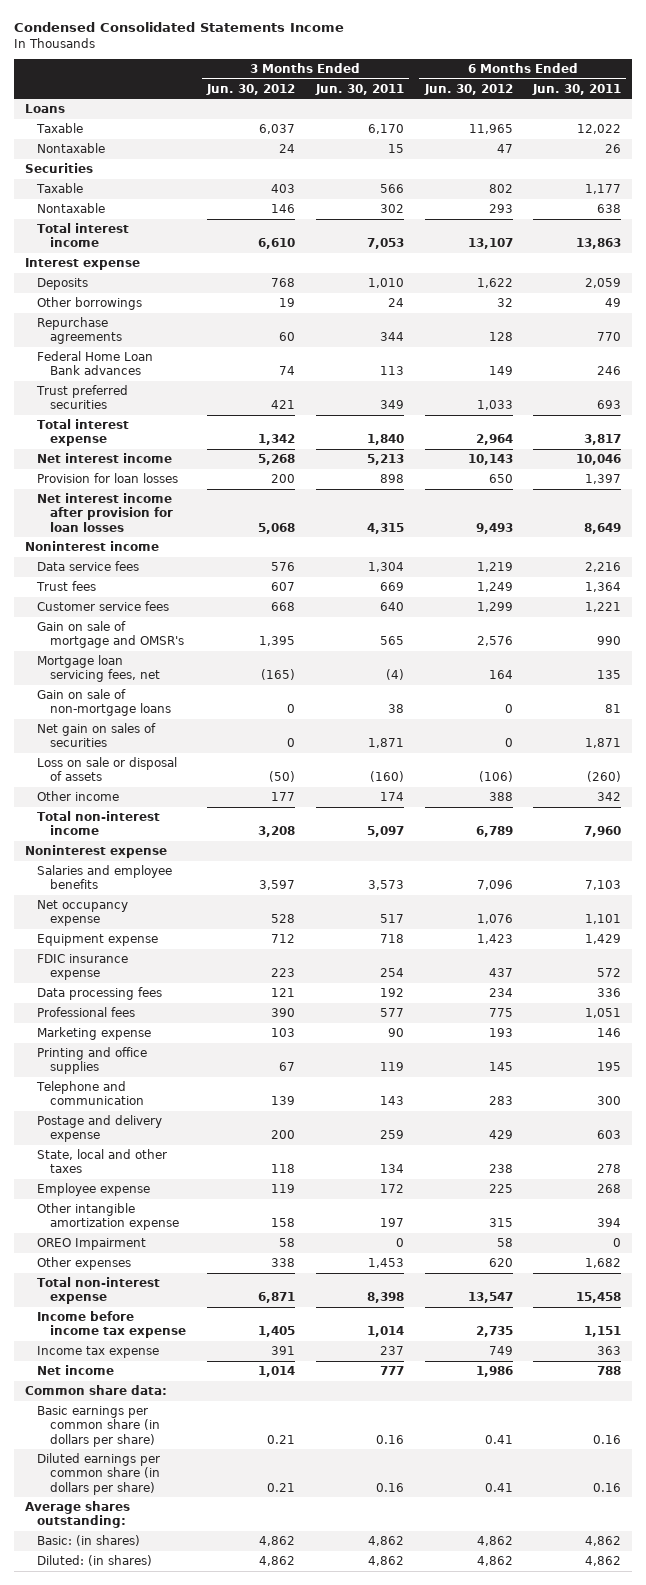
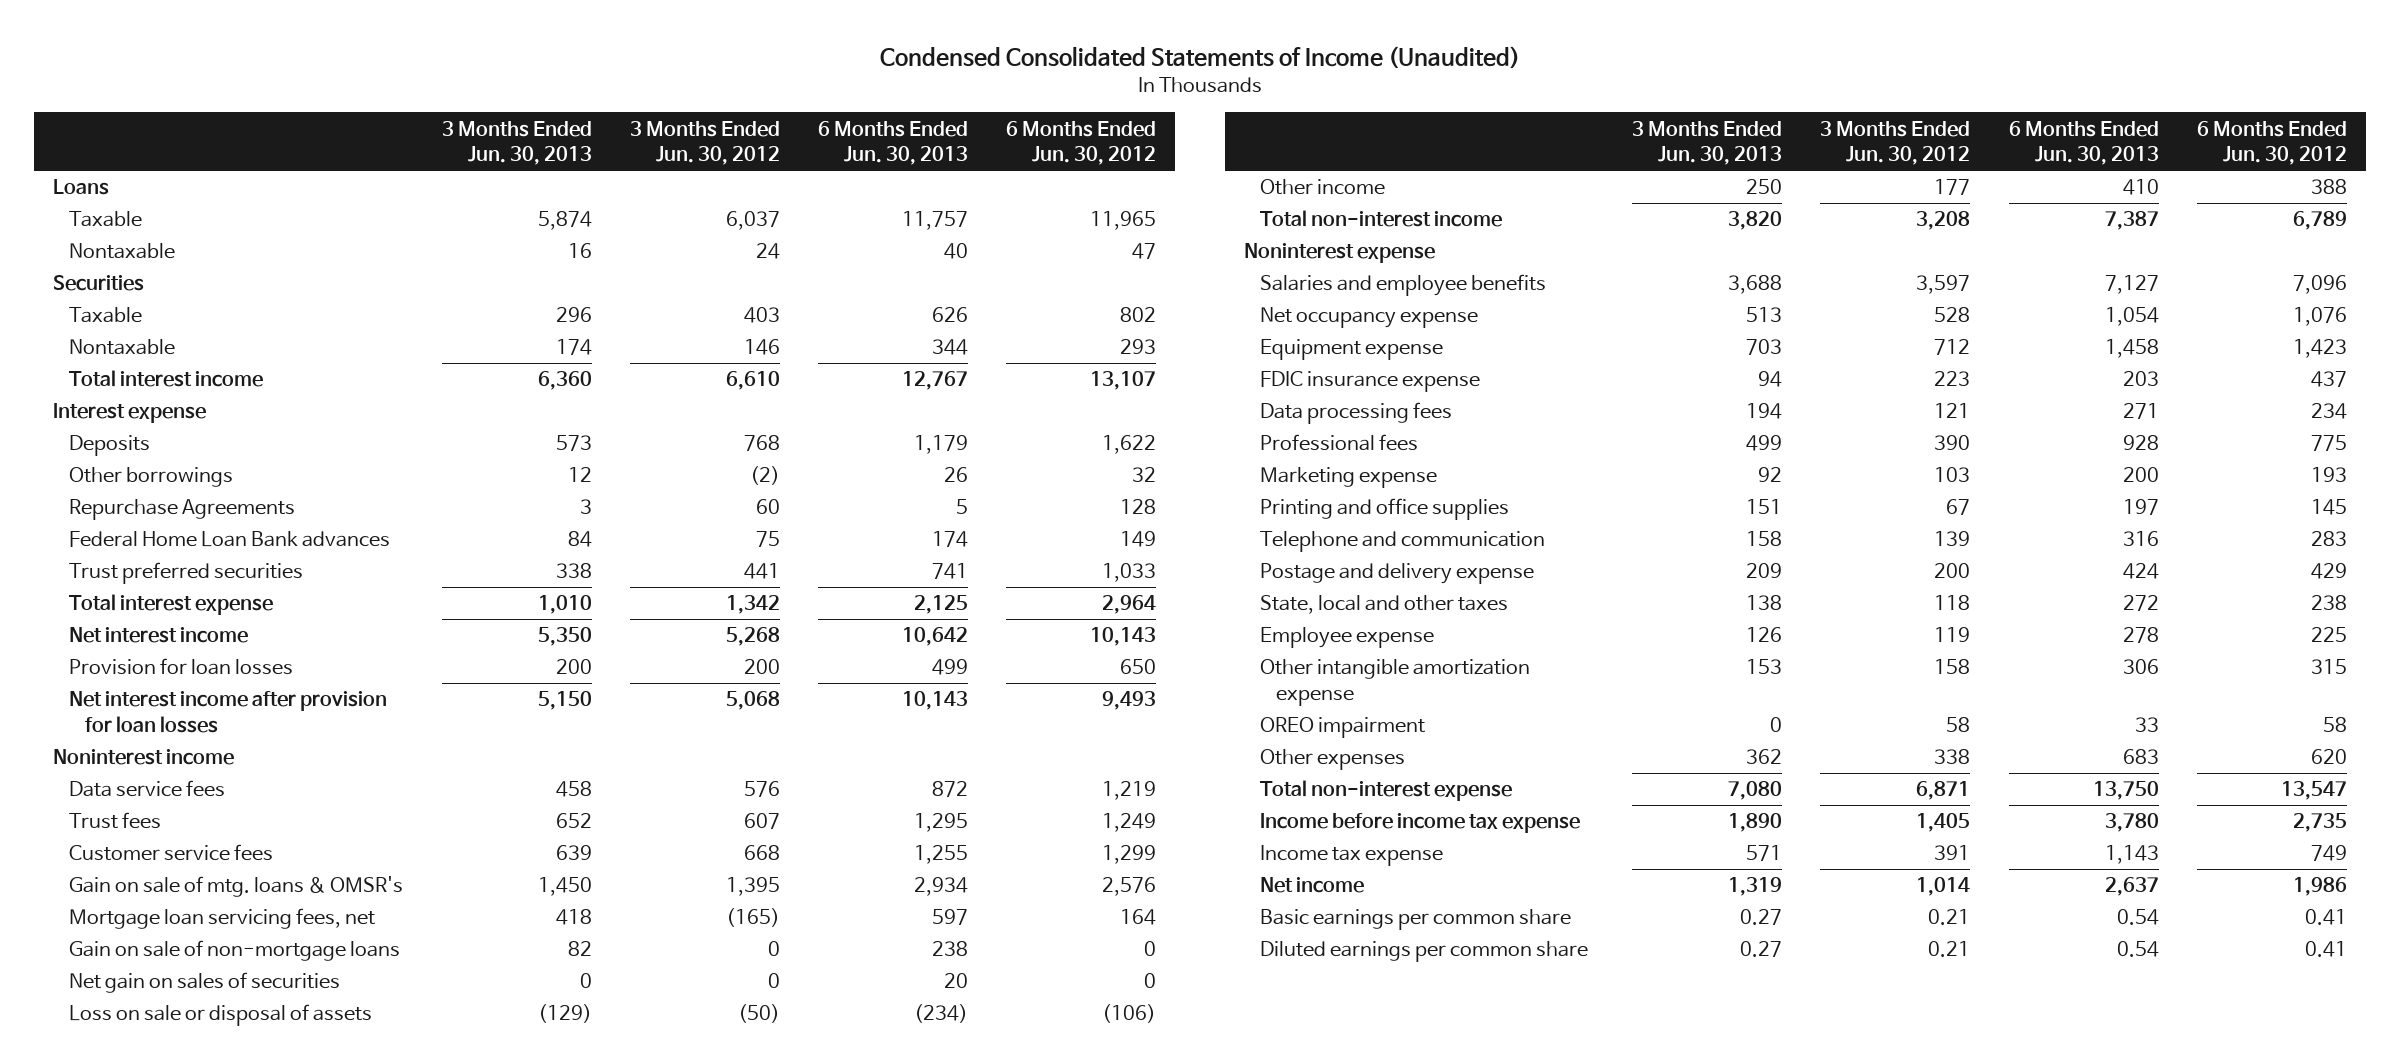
[14,22,345,33] Condensed Consolidated Statements Income -> [880,46,1521,70] Condensed Consolidated Statements of Income (Unaudited)
[314,83,404,95] Jun. 30, 2011 -> none
[532,83,622,95] Jun. 30, 2011 -> none
none -> [441,120,592,166] 3 Months Ended Jun. 30, 2013
none -> [817,120,968,166] 6 Months Ended Jun. 30, 2013
[279,297,296,307] 19 -> [749,466,780,486] (2)
[37,316,123,345] Repurchase agreements -> [69,499,296,521] Repurchase Agreements
[279,366,296,376] 74 -> [755,531,780,548] 75
[271,400,296,410] 421 -> [743,563,780,580] 441
[37,620,185,649] Gain on sale of mortgage and OMSR's -> [69,876,404,898] Gain on sale of mtg. loans & OMSR's
[37,1237,147,1250] OREO Impairment -> [1260,717,1426,739] OREO impairment
[24,1384,167,1395] Common share data: -> none
[24,1500,130,1529] Average shares outstanding: -> none
[37,1534,141,1546] Basic: (in shares) -> none
[37,1554,153,1566] Diluted: (in shares) -> none
[37,1405,161,1447] Basic earnings per common share (in dollars per share) -> [1260,909,1572,931] Basic earnings per common share
[37,1452,161,1495] Diluted earnings per common share (in dollars per share) -> [1260,941,1589,963] Diluted earnings per common share

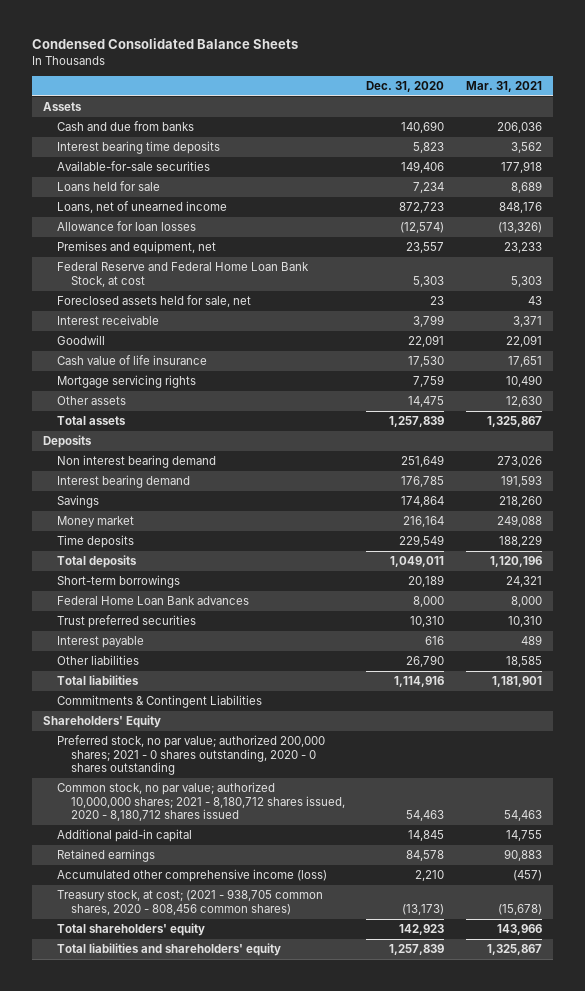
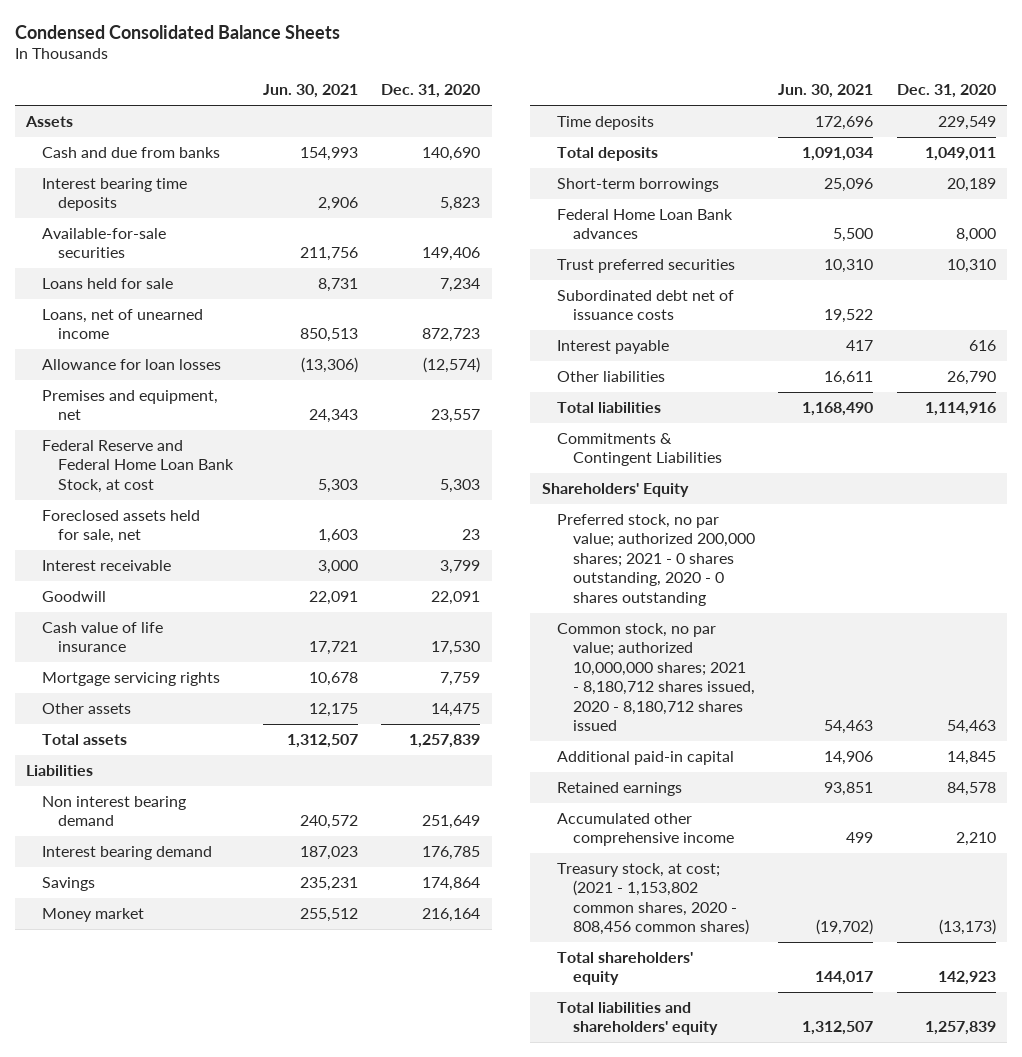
[466,80,543,92] Mar. 31, 2021 -> none
none -> [262,84,358,99] Jun. 30, 2021
[42,435,92,449] Deposits -> none
none -> [26,764,94,776] Liabilities
none -> [557,289,735,321] Subordinated debt net of issuance costs
[56,869,327,883] Accumulated other comprehensive income (loss) -> [557,812,735,847] Accumulated other comprehensive income
[56,889,323,915] Treasury stock, at cost; (2021 - 938,705 common shares, 2020 - 808,456 common shares) -> [557,862,750,936] Treasury stock, at cost; (2021 - 1,153,802 common shares, 2020 - 808,456 common shares)

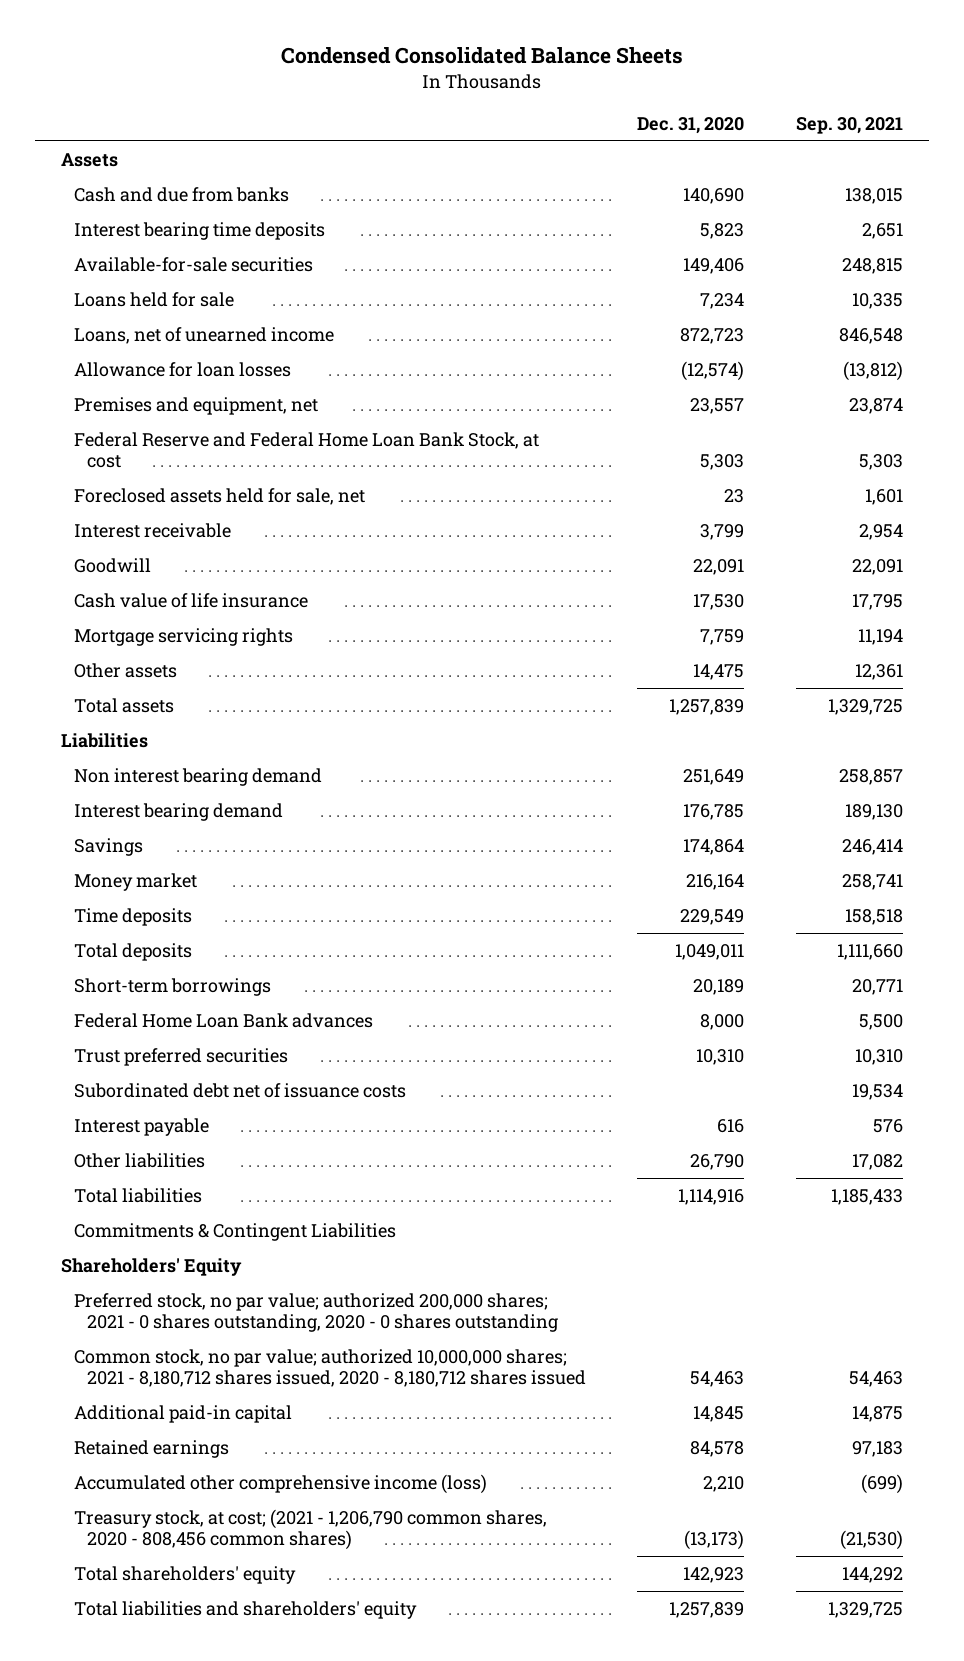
[262,84,358,99] Jun. 30, 2021 -> none
none -> [796,116,904,134] Sep. 30, 2021
[557,812,735,847] Accumulated other comprehensive income -> [73,1473,487,1494] Accumulated other comprehensive income (loss)
[557,862,750,936] Treasury stock, at cost; (2021 - 1,153,802 common shares, 2020 - 808,456 common shares) -> [73,1508,547,1551] Treasury stock, at cost; (2021 - 1,206,790 common shares, 2020 - 808,456 common shares)

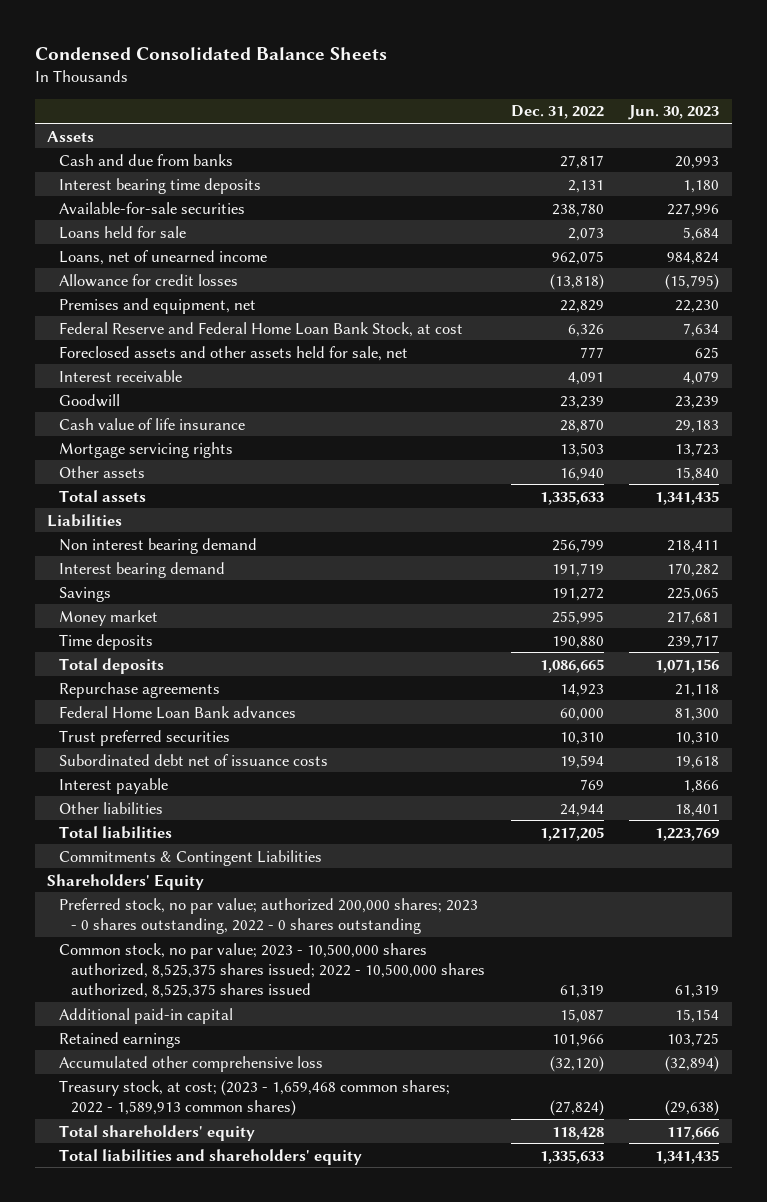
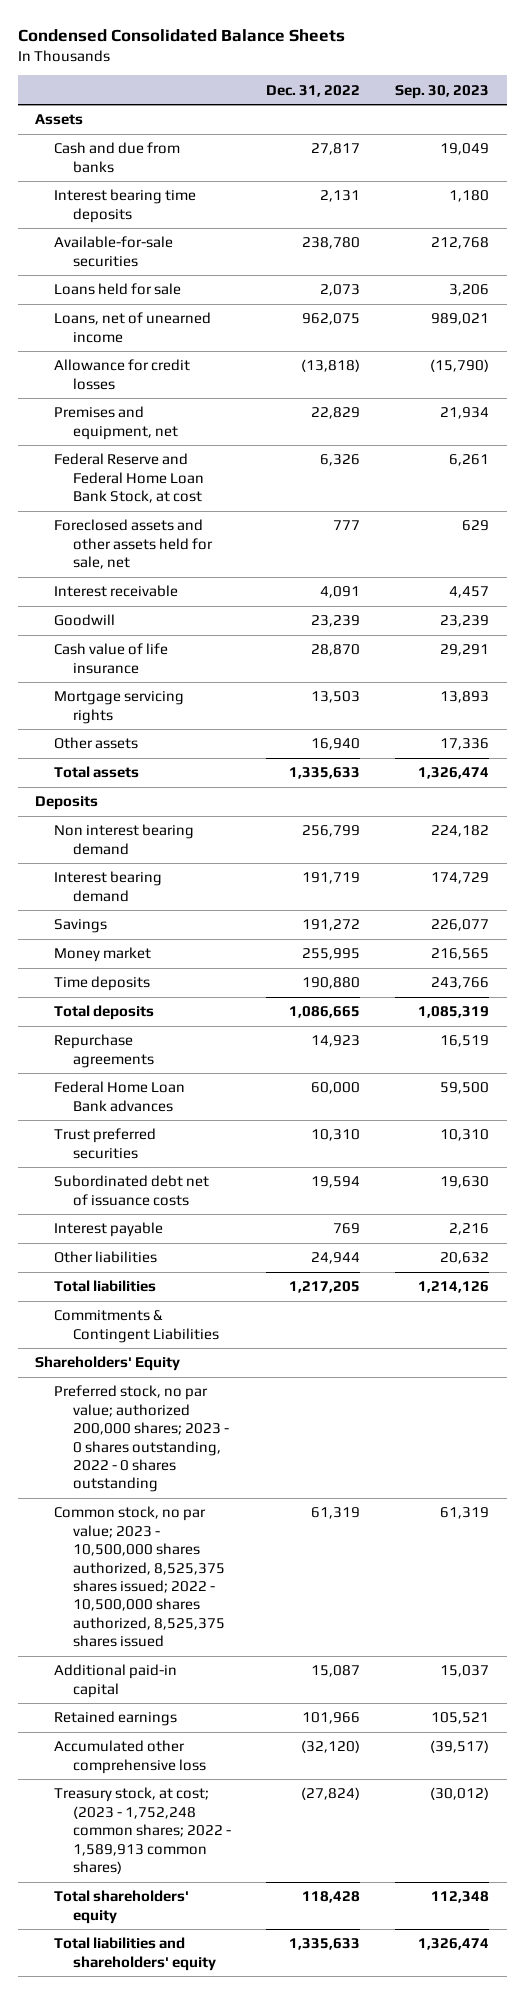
[628,105,720,121] Jun. 30, 2023 -> none
none -> [395,84,490,99] Sep. 30, 2023
[47,513,123,527] Liabilities -> none
none -> [35,796,99,811] Deposits
[59,1079,451,1116] Treasury stock, at cost; (2023 - 1,659,468 common shares; 2022 - 1,589,913 common shares) -> [54,1787,231,1874] Treasury stock, at cost; (2023 - 1,752,248 common shares; 2022 - 1,589,913 common shares)

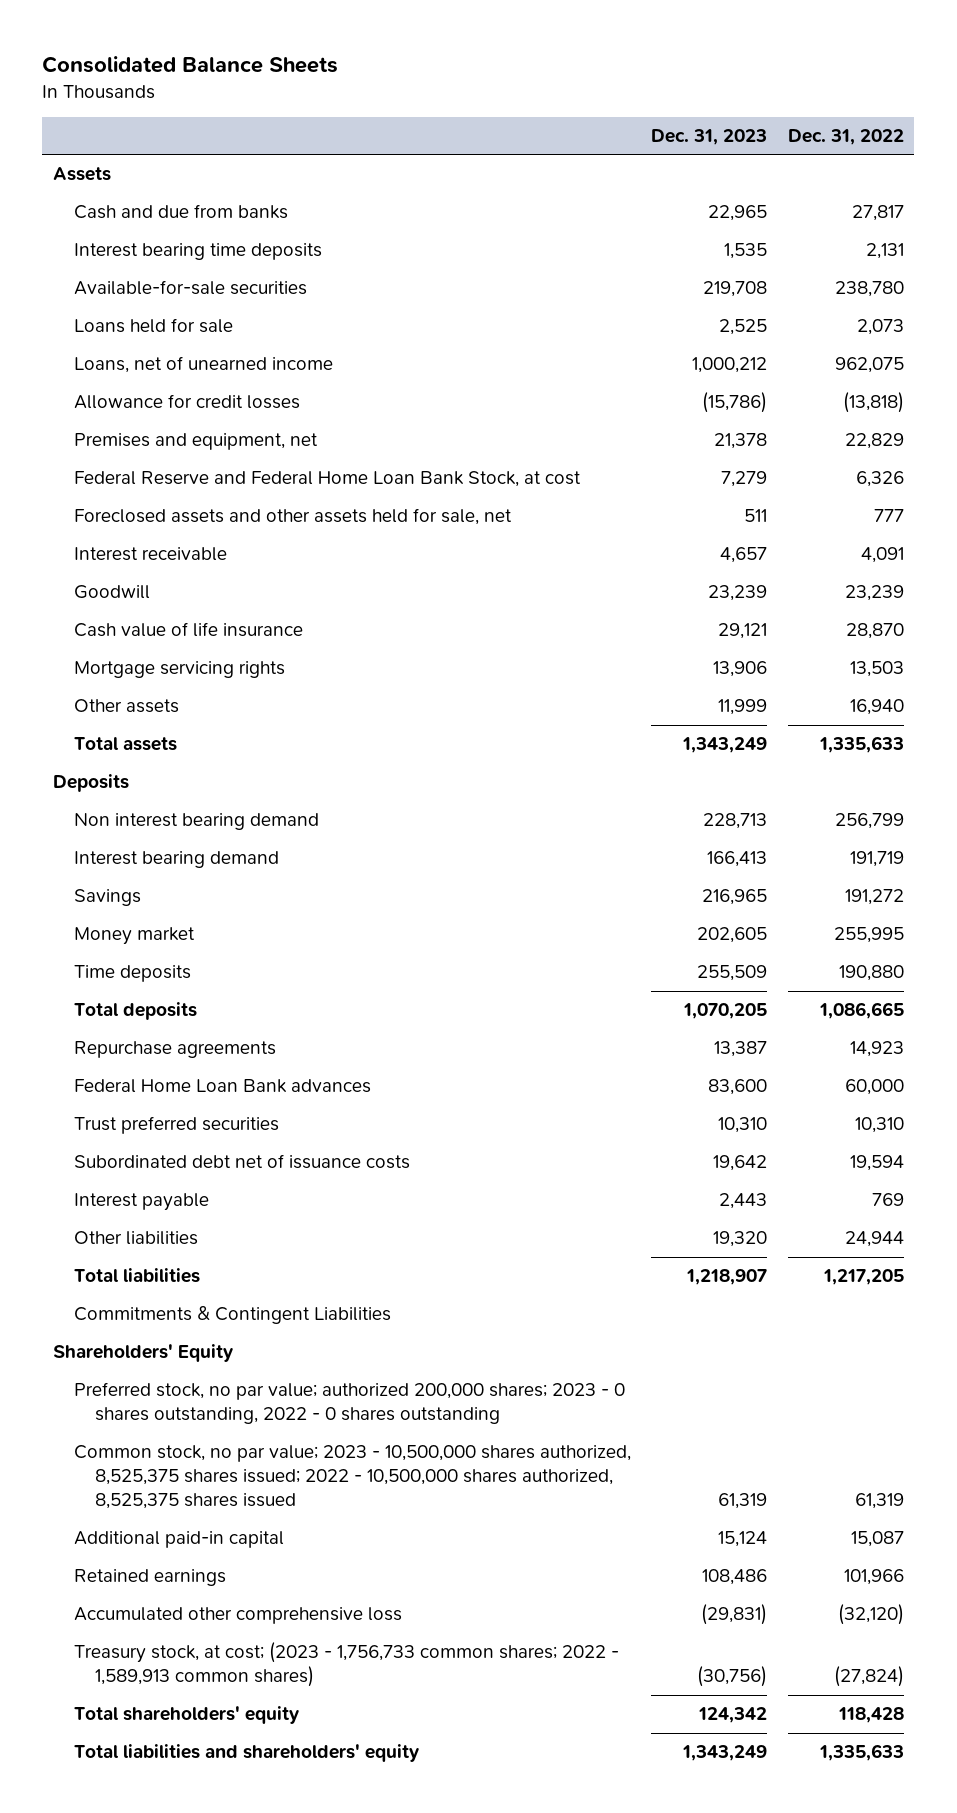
[17,28,345,42] Condensed Consolidated Balance Sheets -> [42,56,339,74] Consolidated Balance Sheets
[395,84,490,99] Sep. 30, 2023 -> none
none -> [651,128,768,145] Dec. 31, 2023
[54,1787,231,1874] Treasury stock, at cost; (2023 - 1,752,248 common shares; 2022 - 1,589,913 common shares) -> [73,1642,619,1688] Treasury stock, at cost; (2023 - 1,756,733 common shares; 2022 - 1,589,913 common shares)

